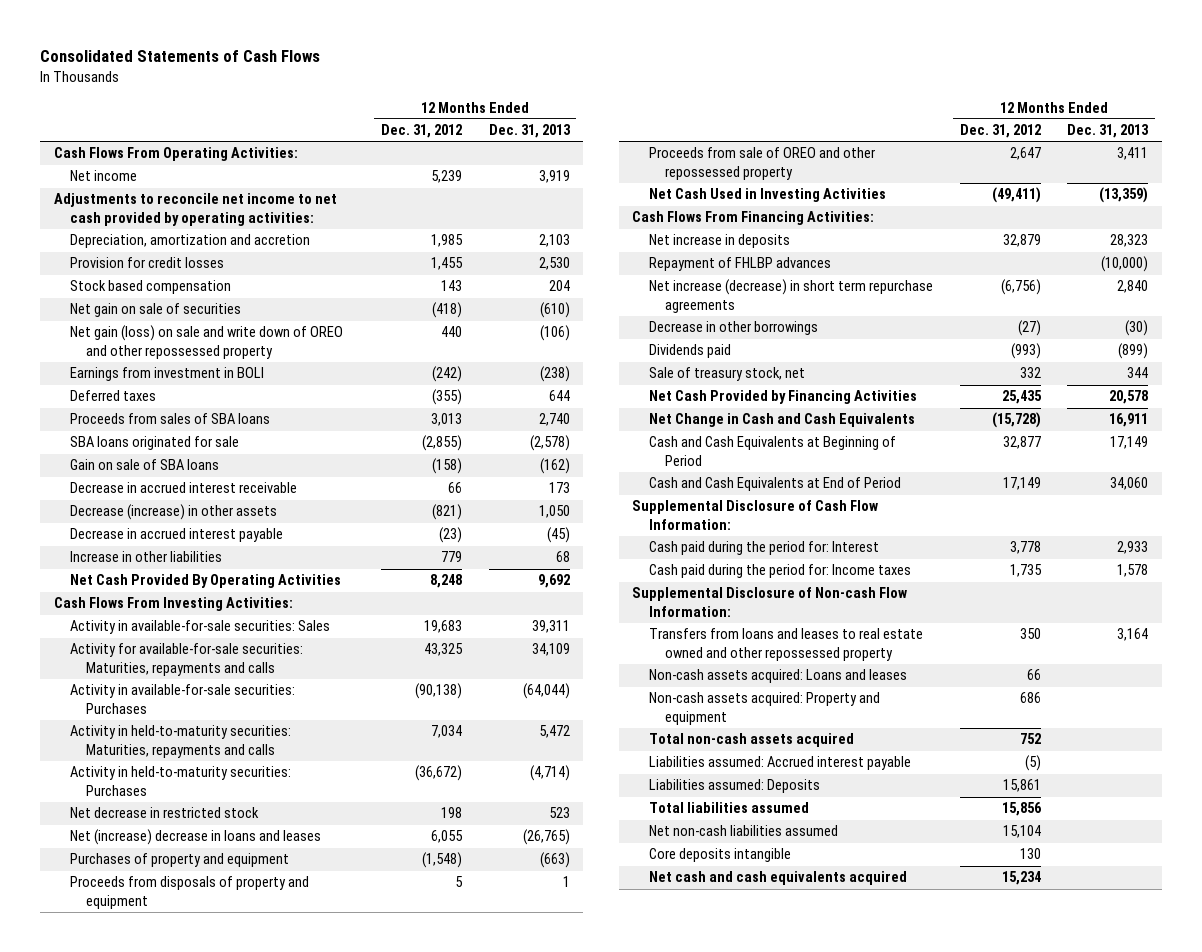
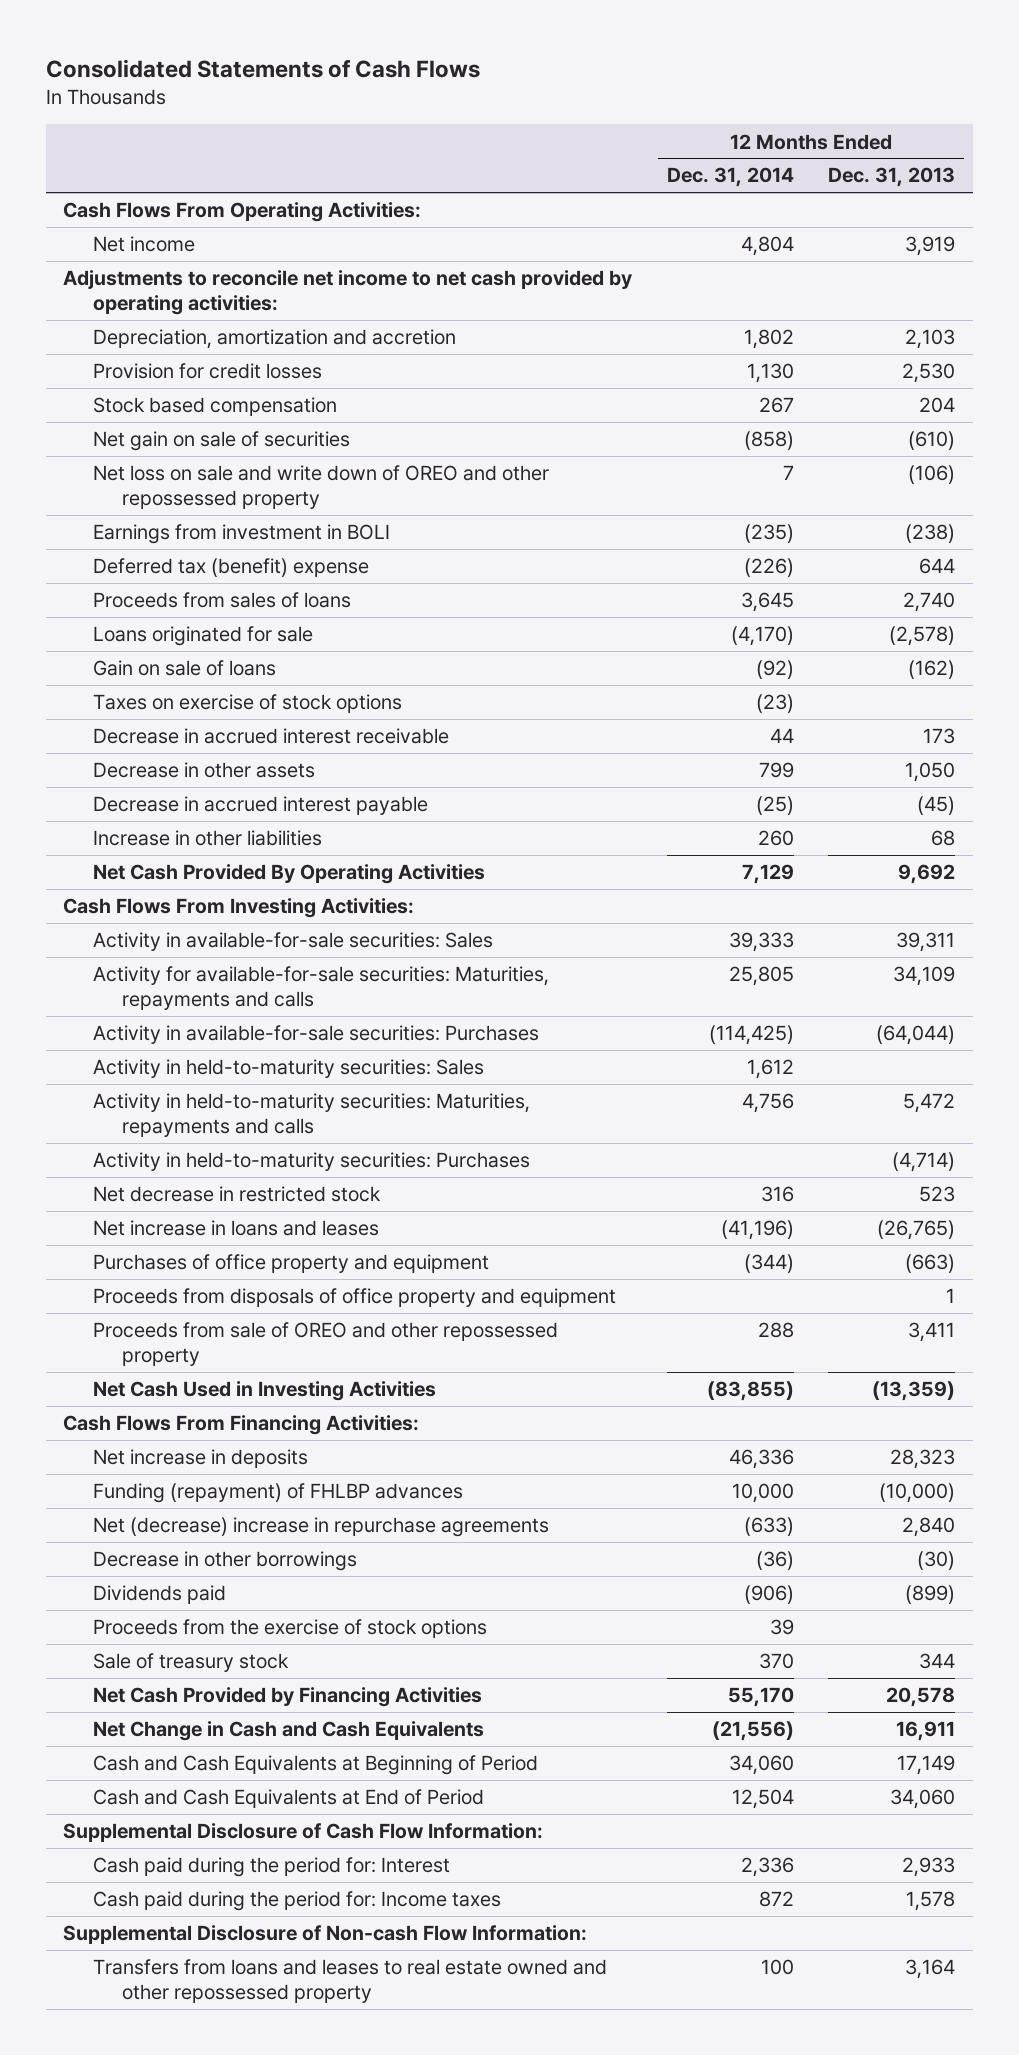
[380,124,462,139] Dec. 31, 2012 -> none
none -> [666,167,794,188] Dec. 31, 2014
[69,325,343,359] Net gain (loss) on sale and write down of OREO and other repossessed property -> [92,465,549,510] Net loss on sale and write down of OREO and other repossessed property
[69,390,156,402] Deferred taxes -> [92,558,369,578] Deferred tax (benefit) expense
[69,413,270,425] Proceeds from sales of SBA loans -> [92,592,351,609] Proceeds from sales of loans
[69,436,239,451] SBA loans originated for sale -> [92,626,313,647] Loans originated for sale
[69,459,219,471] Gain on sale of SBA loans -> [92,660,276,677] Gain on sale of loans
none -> [92,694,402,714] Taxes on exercise of stock options
[69,504,277,521] Decrease (increase) in other assets -> [92,762,315,779] Decrease in other assets
none -> [92,1059,484,1079] Activity in held-to-maturity securities: Sales
[69,829,321,846] Net (increase) decrease in loans and leases -> [92,1220,379,1237] Net increase in loans and leases
[69,853,289,868] Purchases of property and equipment -> [92,1254,489,1274] Purchases of office property and equipment
[69,876,309,909] Proceeds from disposals of property and equipment -> [92,1288,616,1308] Proceeds from disposals of office property and equipment
[648,257,831,272] Repayment of FHLBP advances -> [92,1483,463,1504] Funding (repayment) of FHLBP advances
[648,279,933,313] Net increase (decrease) in short term repurchase agreements -> [92,1517,549,1538] Net (decrease) increase in repurchase agreements
none -> [92,1619,487,1639] Proceeds from the exercise of stock options
[648,367,805,382] Sale of treasury stock, net -> [92,1653,289,1673] Sale of treasury stock
[648,669,907,684] Non-cash assets acquired: Loans and leases -> none
[648,692,880,725] Non-cash assets acquired: Property and equipment -> none
[648,733,854,748] Total non-cash assets acquired -> none
[648,756,911,771] Liabilities assumed: Accrued interest payable -> none
[648,779,820,794] Liabilities assumed: Deposits -> none
[648,802,809,814] Total liabilities assumed -> none
[648,825,838,837] Net non-cash liabilities assumed -> none
[648,848,791,863] Core deposits intangible -> none
[648,871,907,886] Net cash and cash equivalents acquired -> none

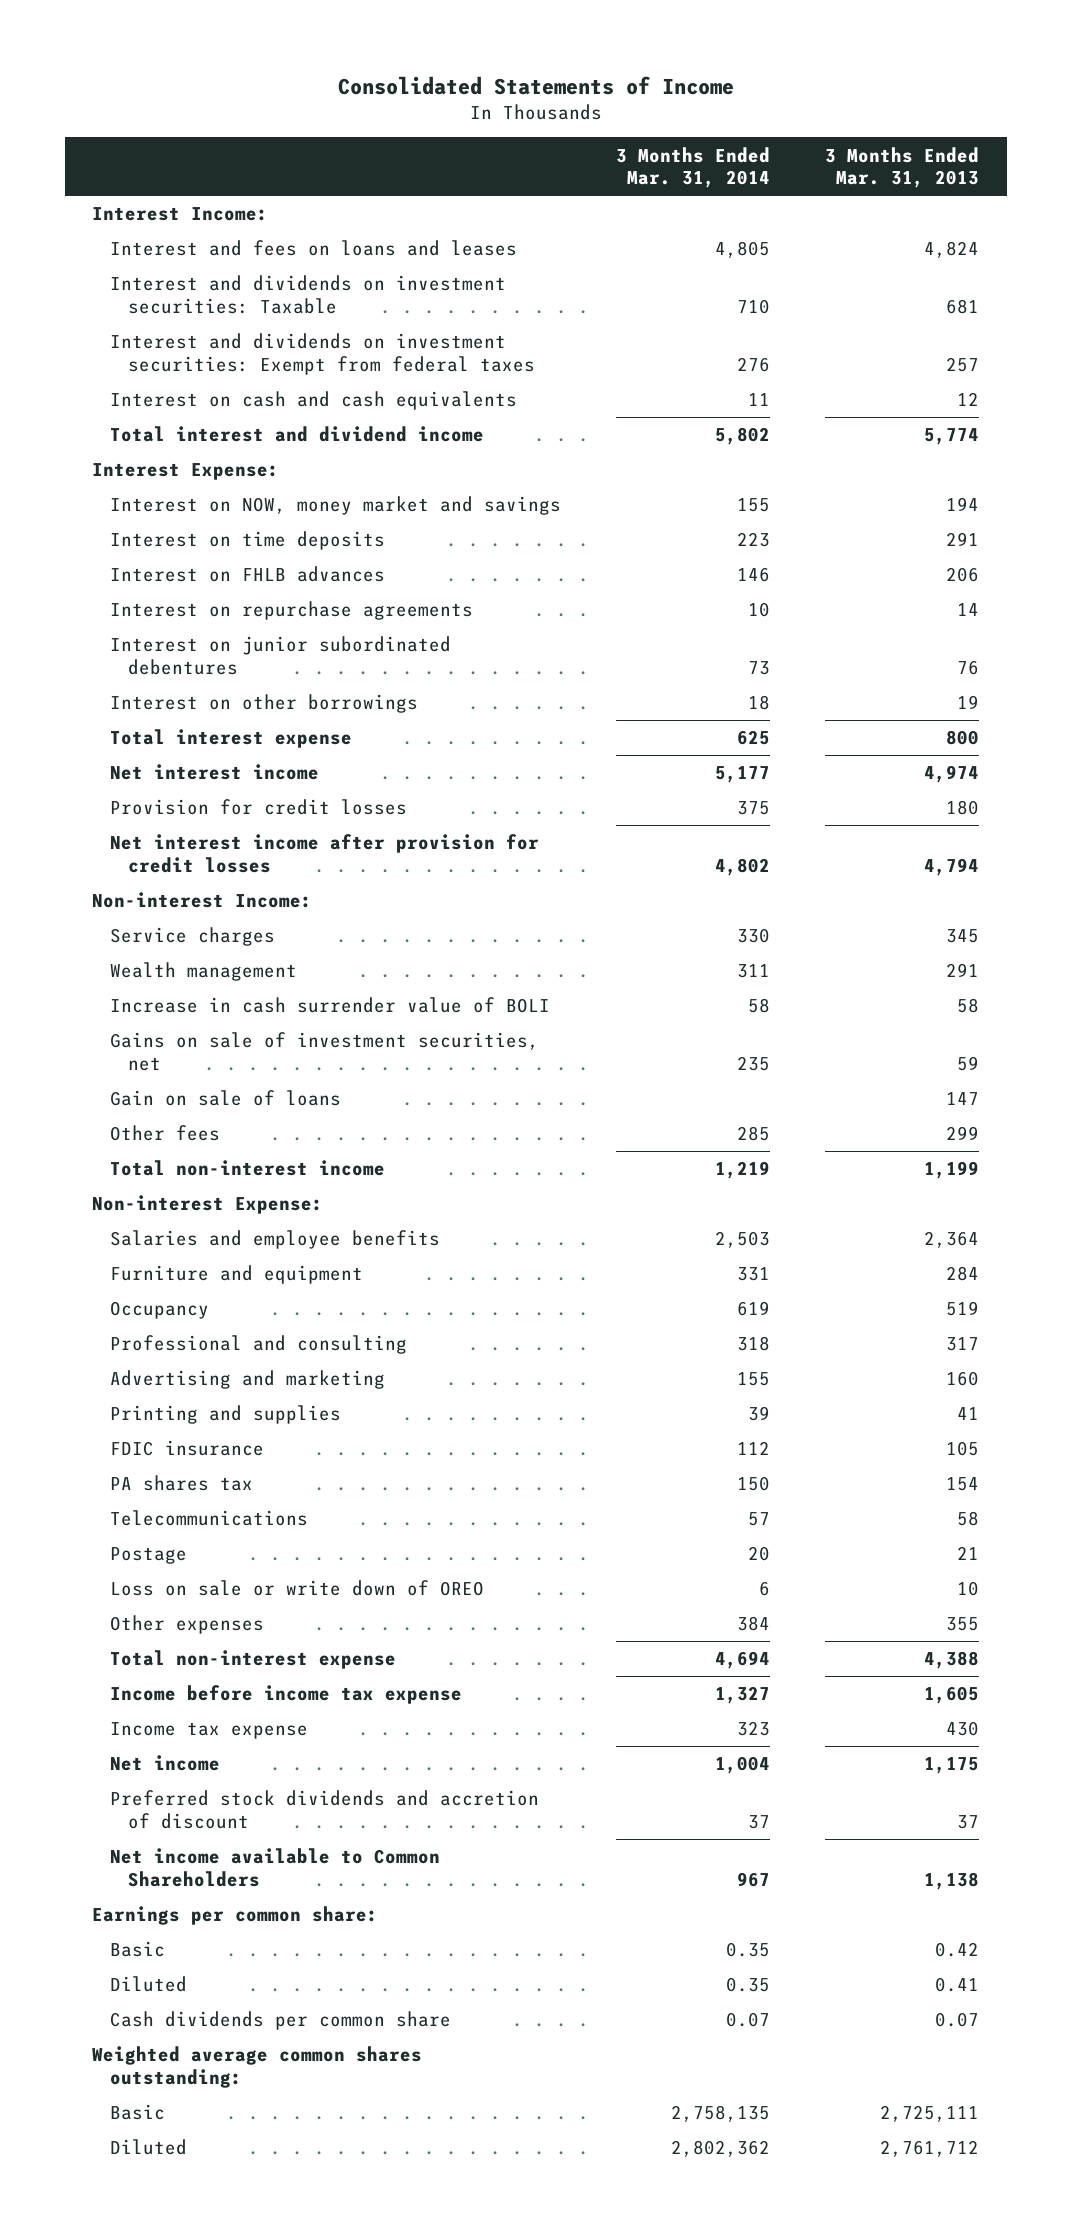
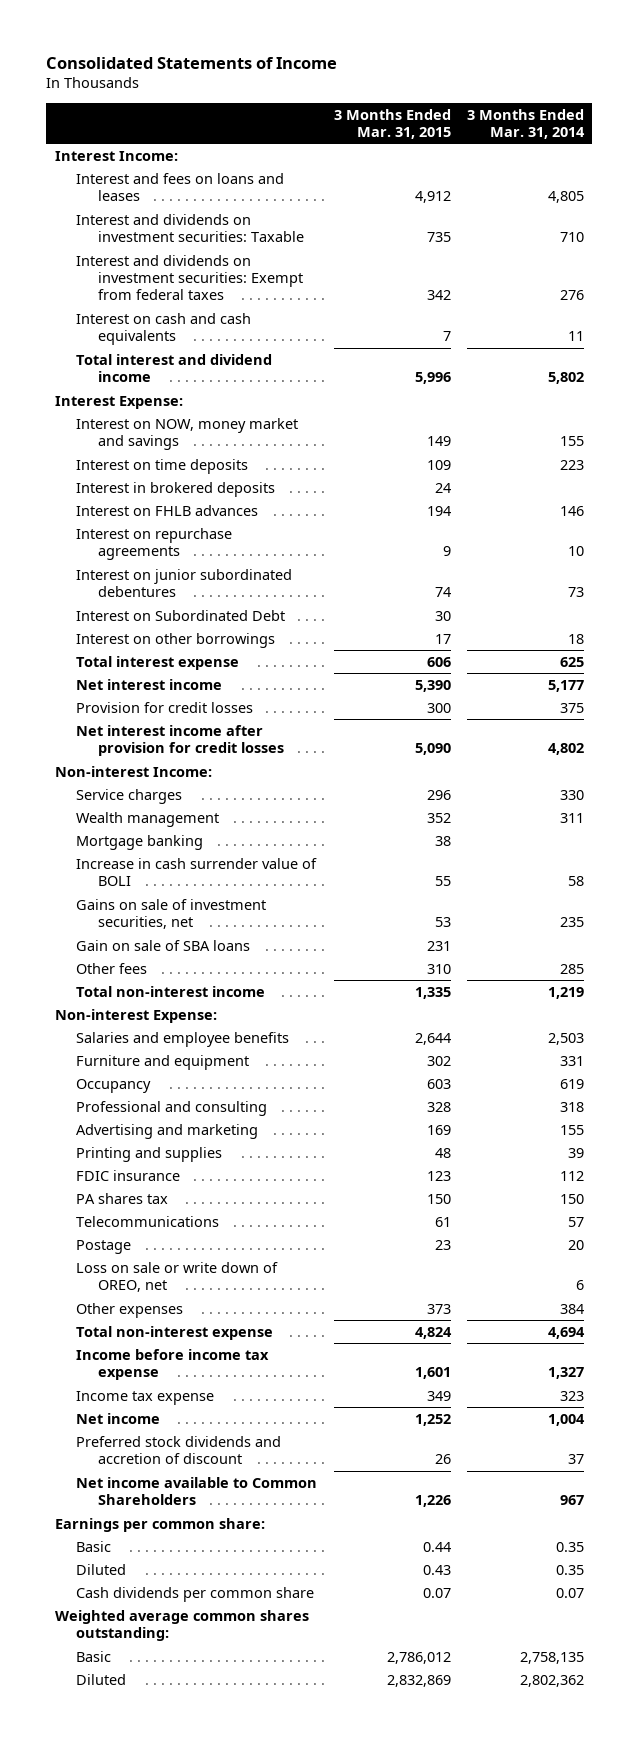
[825,146,980,189] 3 Months Ended Mar. 31, 2013 -> none
none -> [333,108,451,139] 3 Months Ended Mar. 31, 2015
none -> [76,481,276,497] Interest in brokered deposits
none -> [76,609,286,621] Interest on Subordinated Debt
none -> [76,834,204,850] Mortgage banking
[109,1090,341,1107] Gain on sale of loans -> [76,939,251,951] Gain on sale of SBA loans
[109,1580,484,1597] Loss on sale or write down of OREO -> [76,1261,279,1293] Loss on sale or write down of OREO, net

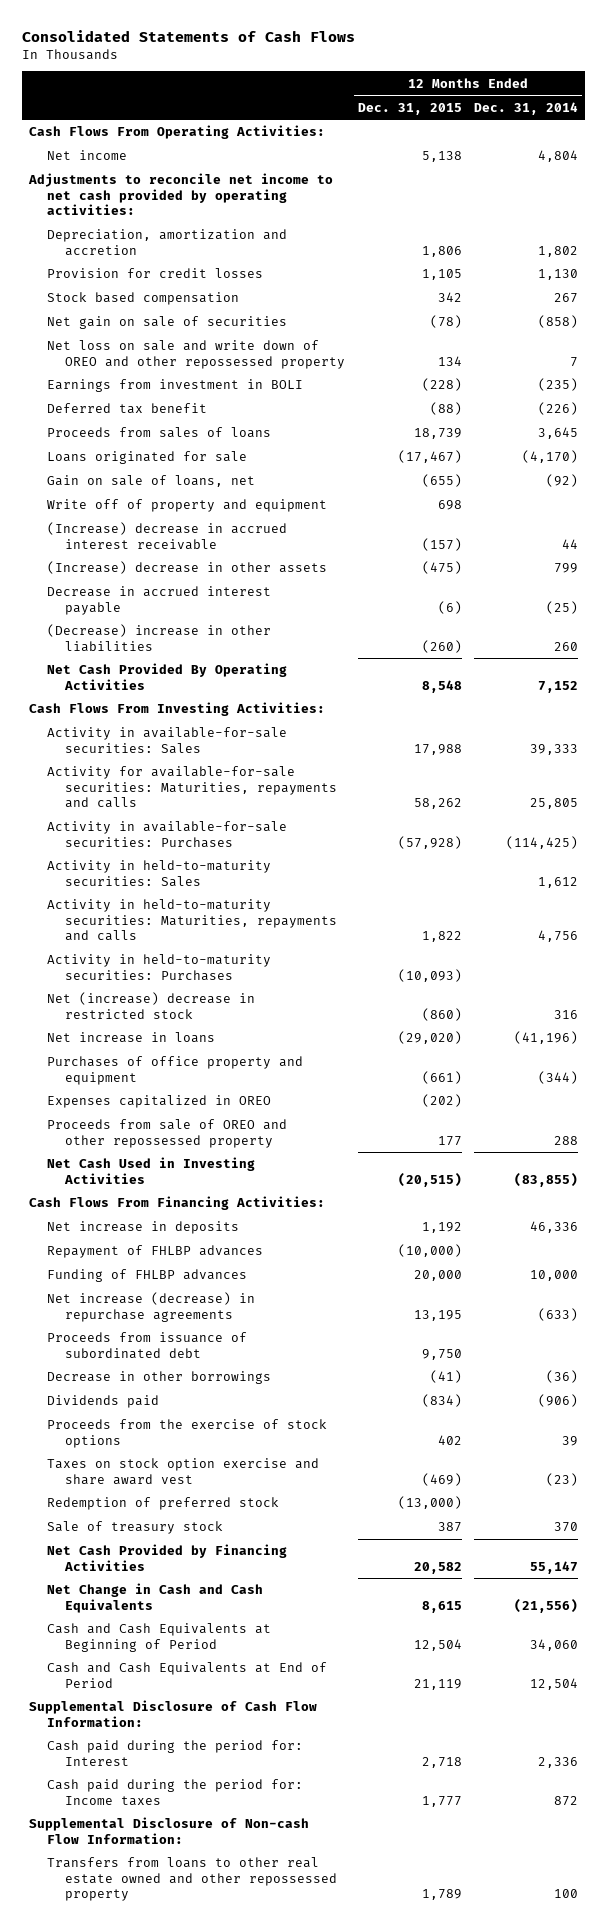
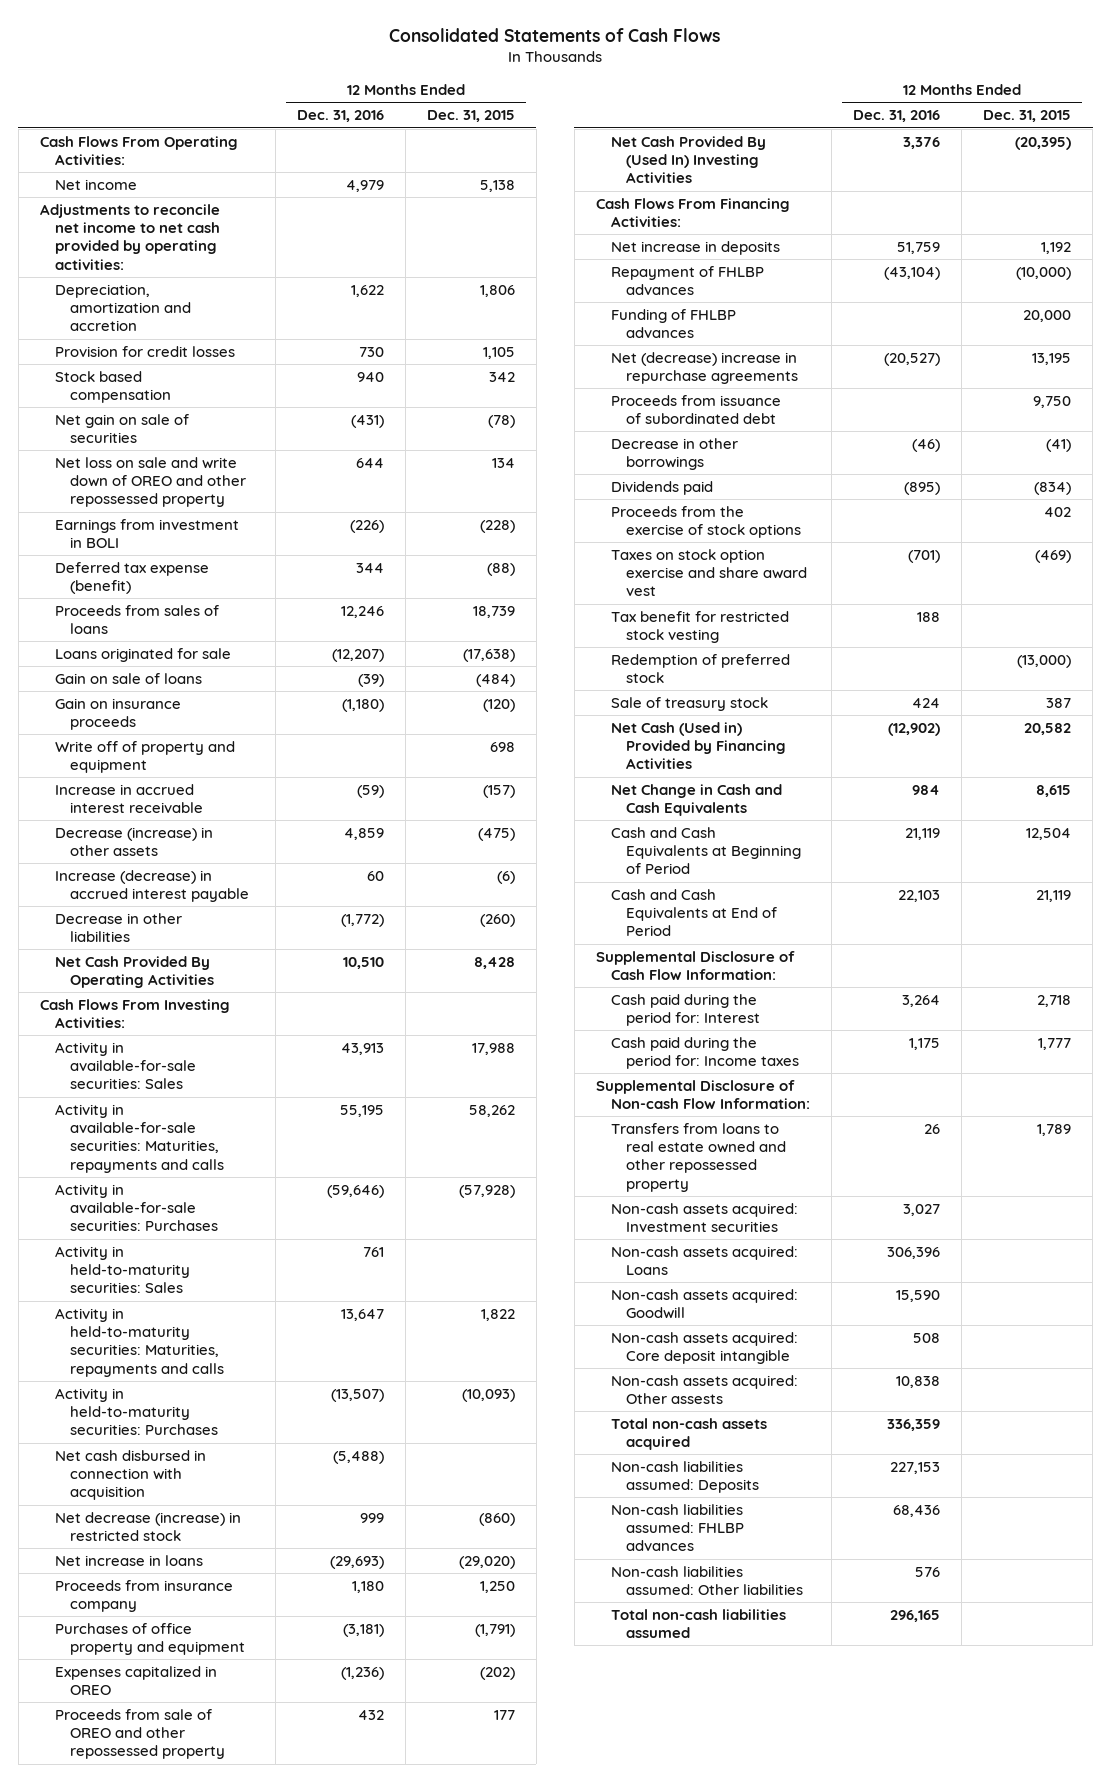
[474,101,579,115] Dec. 31, 2014 -> none
none -> [296,110,384,123] Dec. 31, 2016
[46,403,207,415] Deferred tax benefit -> [54,561,209,595] Deferred tax expense (benefit)
[397,450,462,464] (17,467) -> [462,648,515,662] (17,638)
[46,475,255,488] Gain on sale of loans, net -> [54,672,202,684] Gain on sale of loans
[421,474,462,488] (655) -> [475,673,515,687] (484)
none -> [54,697,181,731] Gain on insurance proceeds
[46,522,287,550] (Increase) decrease in accrued interest receivable -> [54,783,204,814] Increase in accrued interest receivable
[46,561,327,575] (Increase) decrease in other assets -> [54,826,213,857] Decrease (increase) in other assets
[46,586,271,615] Decrease in accrued interest payable -> [54,869,250,903] Increase (decrease) in accrued interest payable
[46,624,271,652] (Decrease) increase in other liabilities -> [54,912,182,943] Decrease in other liabilities
[421,679,462,693] 8,548 -> [473,956,515,969] 8,428
[46,766,337,808] Activity for available-for-sale securities: Maturities, repayments and calls -> [54,1103,225,1173] Activity in available-for-sale securities: Maturities, repayments and calls
none -> [54,1449,206,1501] Net cash disbursed in connection with acquisition
[46,992,255,1019] Net (increase) decrease in restricted stock -> [54,1511,241,1542] Net decrease (increase) in restricted stock
none -> [54,1579,233,1613] Proceeds from insurance company
[421,1070,462,1084] (661) -> [474,1623,515,1637] (1,791)
[46,1157,255,1184] Net Cash Used in Investing Activities -> [611,135,767,184] Net Cash Provided By (Used In) Investing Activities
[397,1172,462,1187] (20,515) -> [1015,136,1072,150] (20,395)
[46,1292,255,1322] Net increase (decrease) in repurchase agreements -> [611,351,799,385] Net (decrease) increase in repurchase agreements
none -> [611,610,790,644] Tax benefit for restricted stock vesting
[46,1544,287,1571] Net Cash Provided by Financing Activities -> [611,721,787,770] Net Cash (Used in) Provided by Financing Activities
[46,1857,337,1901] Transfers from loans to other real estate owned and other repossessed property -> [611,1122,787,1192] Transfers from loans to real estate owned and other repossessed property
none -> [611,1202,799,1233] Non-cash assets acquired: Investment securities
none -> [611,1245,799,1276] Non-cash assets acquired: Loans
none -> [611,1288,799,1320] Non-cash assets acquired: Goodwill
none -> [611,1331,799,1365] Non-cash assets acquired: Core deposit intangible
none -> [611,1374,799,1405] Non-cash assets acquired: Other assests
none -> [611,1417,768,1451] Total non-cash assets acquired
none -> [611,1460,760,1494] Non-cash liabilities assumed: Deposits
none -> [611,1503,745,1552] Non-cash liabilities assumed: FHLBP advances
none -> [611,1565,804,1596] Non-cash liabilities assumed: Other liabilities
none -> [611,1608,787,1639] Total non-cash liabilities assumed

